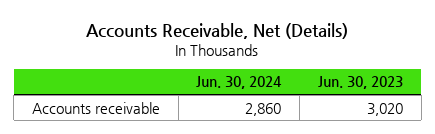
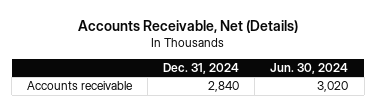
[317,76,403,90] Jun. 30, 2023 -> none
none -> [163,63,240,75] Dec. 31, 2024
[245,102,282,116] 2,860 -> [317,81,349,93] 3,020

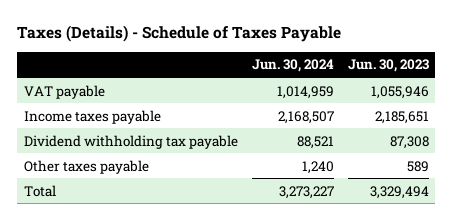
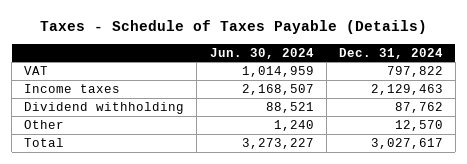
[17,25,342,43] Taxes (Details) - Schedule of Taxes Payable -> [39,20,427,35] Taxes - Schedule of Taxes Payable (Details)
[347,59,429,73] Jun. 30, 2023 -> none
none -> [338,47,443,59] Dec. 31, 2024
[24,84,106,99] VAT payable -> [24,66,49,76] VAT
[24,109,162,124] Income taxes payable -> [24,84,121,94] Income taxes
[24,134,239,149] Dividend withholding tax payable -> [24,102,185,115] Dividend withholding
[24,159,150,174] Other taxes payable -> [24,120,65,130] Other

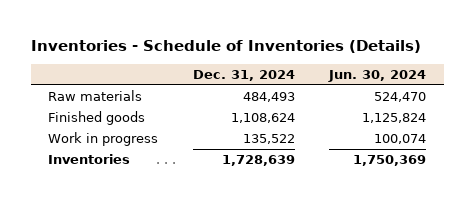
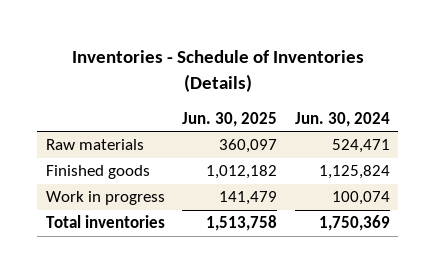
[192,69,295,81] Dec. 31, 2024 -> none
none -> [182,111,278,127] Jun. 30, 2025
[374,92,427,103] 524,470 -> [331,139,390,154] 524,471
[48,154,131,165] Inventories -> [45,215,165,229] Total inventories

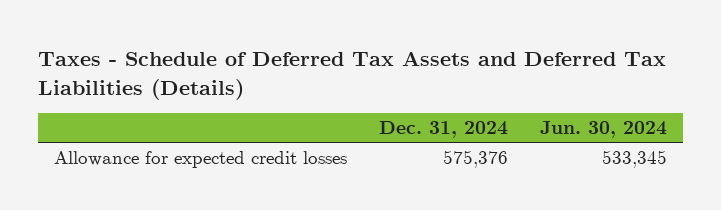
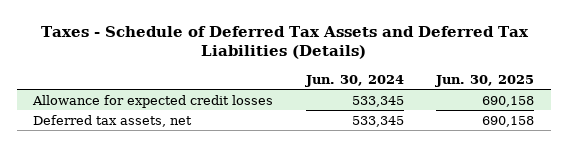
[378,120,508,138] Dec. 31, 2024 -> none
none -> [435,74,535,87] Jun. 30, 2025
none -> [33,114,193,127] Deferred tax assets, net

